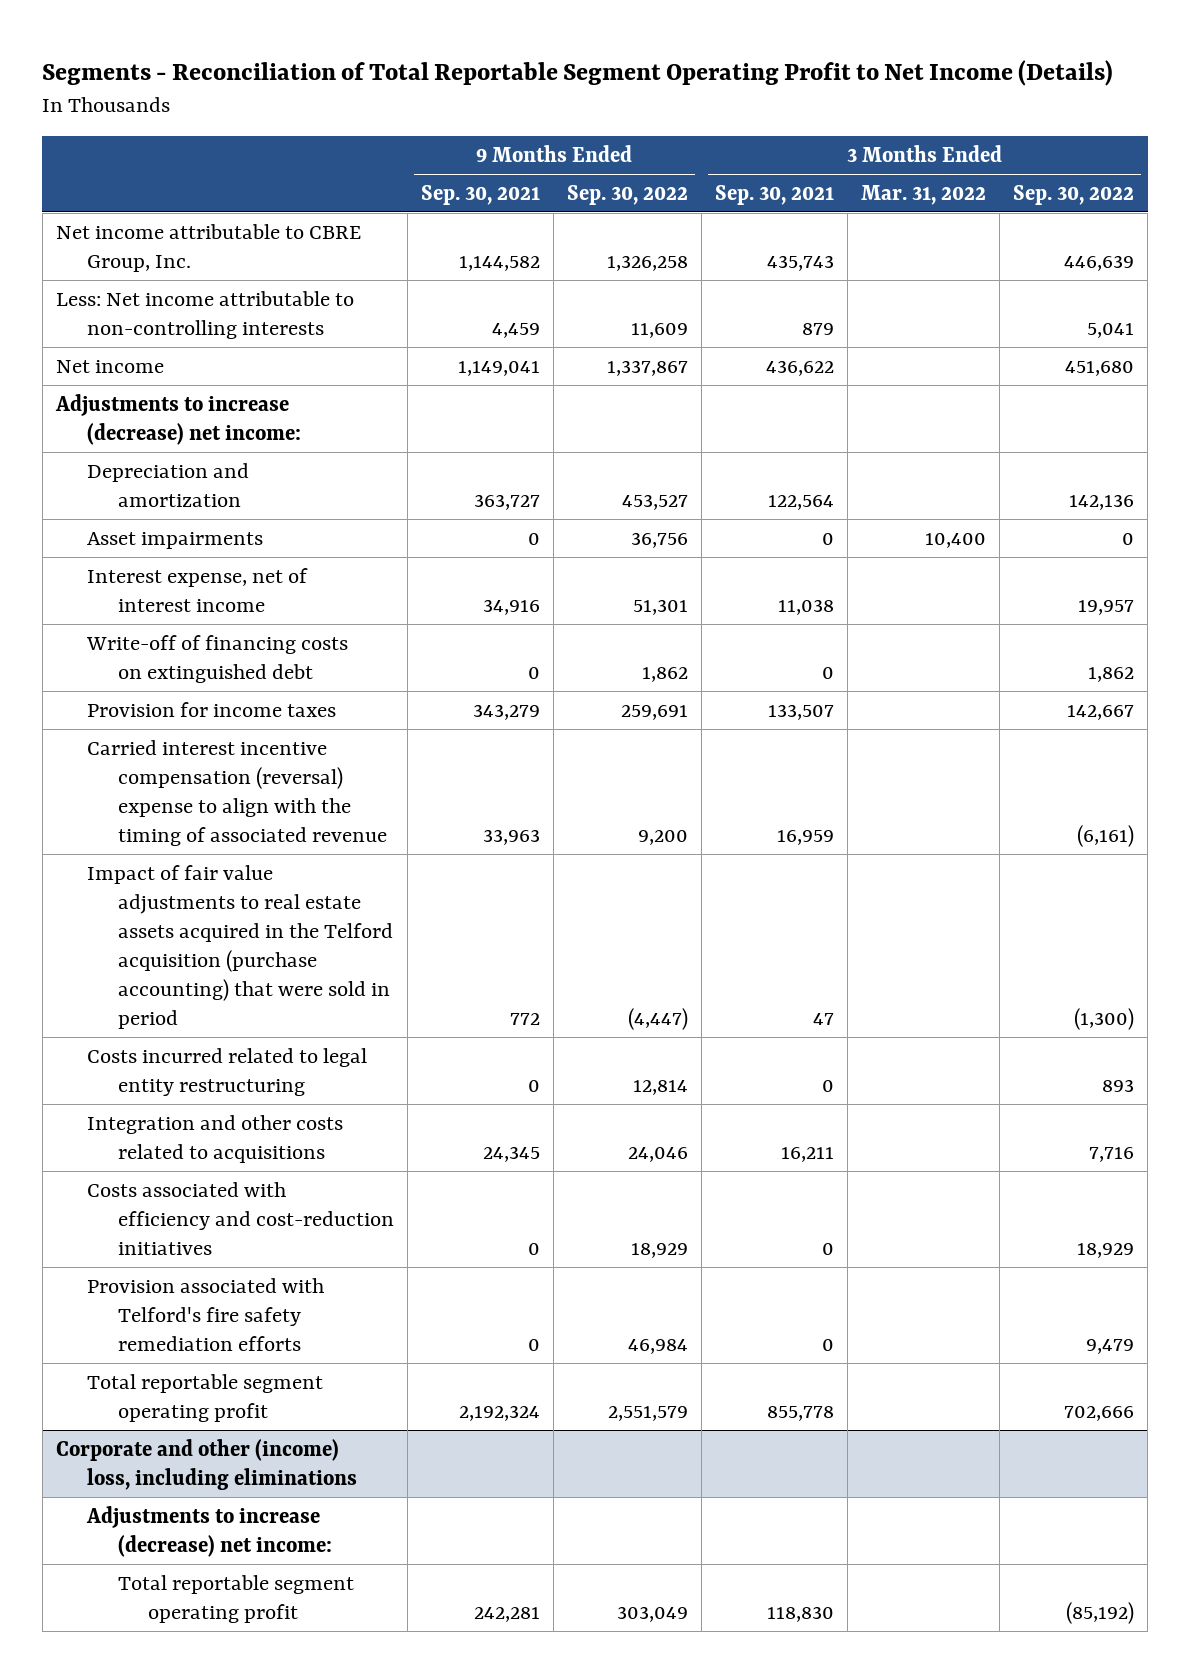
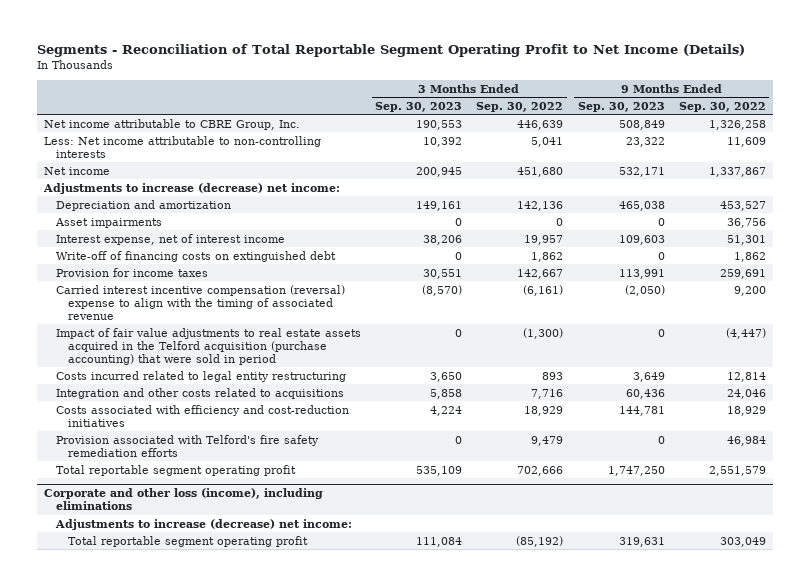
[420,184,540,205] Sep. 30, 2021 -> none
[715,184,835,205] Sep. 30, 2021 -> none
[861,184,987,205] Mar. 31, 2022 -> none
none -> [375,101,463,112] Sep. 30, 2023
none -> [577,101,665,112] Sep. 30, 2023
[55,1438,357,1490] Corporate and other (income) loss, including eliminations -> [44,488,324,511] Corporate and other loss (income), including eliminations

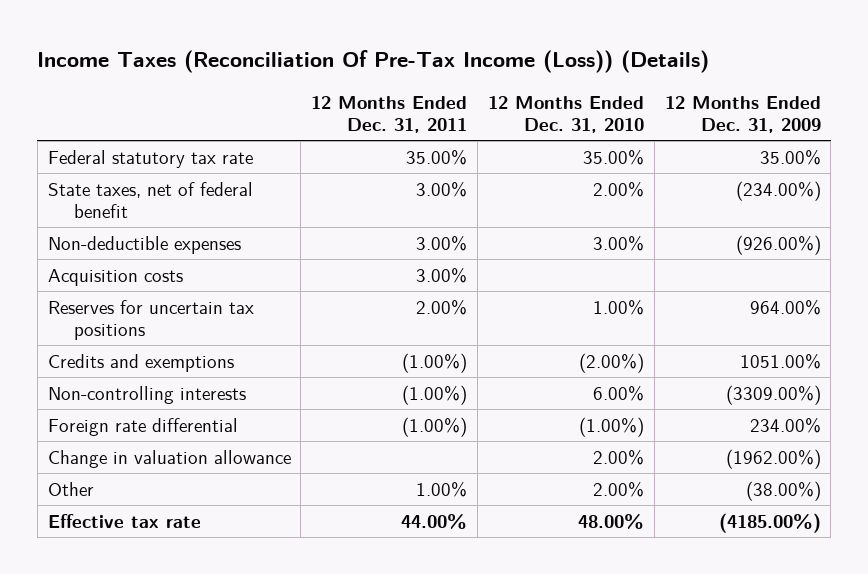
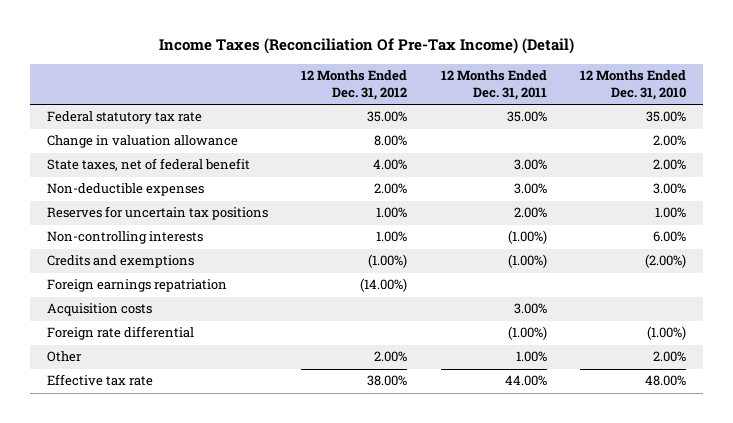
[37,49,710,73] Income Taxes (Reconciliation Of Pre-Tax Income (Loss)) (Details) -> [158,38,574,55] Income Taxes (Reconciliation Of Pre-Tax Income) (Detail)
[664,95,821,133] 12 Months Ended Dec. 31, 2009 -> none
none -> [301,70,408,101] 12 Months Ended Dec. 31, 2012
[47,449,291,468] Change in valuation allowance -> [46,135,238,149] Change in valuation allowance
[47,353,234,372] Credits and exemptions -> [46,255,194,269] Credits and exemptions
none -> [46,279,227,293] Foreign earnings repatriation
[47,268,183,286] Acquisition costs -> [46,303,152,317] Acquisition costs

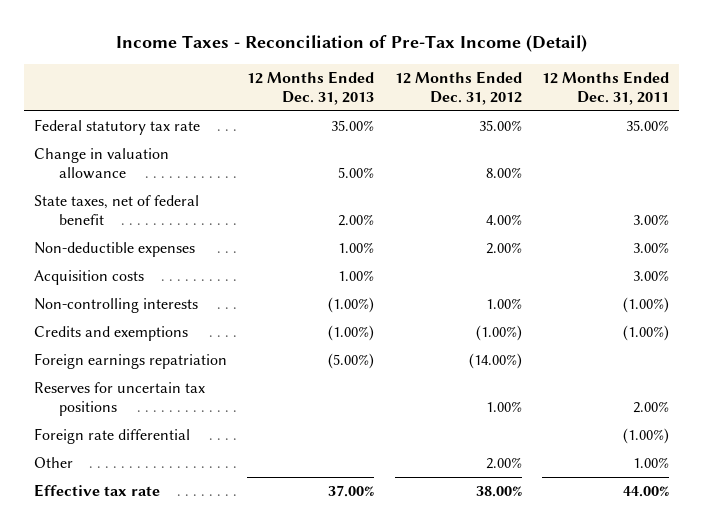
[158,38,574,55] Income Taxes (Reconciliation Of Pre-Tax Income) (Detail) -> [115,35,587,53] Income Taxes - Reconciliation of Pre-Tax Income (Detail)
[580,70,687,101] 12 Months Ended Dec. 31, 2010 -> none
none -> [247,71,375,105] 12 Months Ended Dec. 31, 2013
[46,303,152,317] Acquisition costs -> [33,270,144,286] Acquisition costs
[46,206,268,221] Reserves for uncertain tax positions -> [33,382,205,416] Reserves for uncertain tax positions

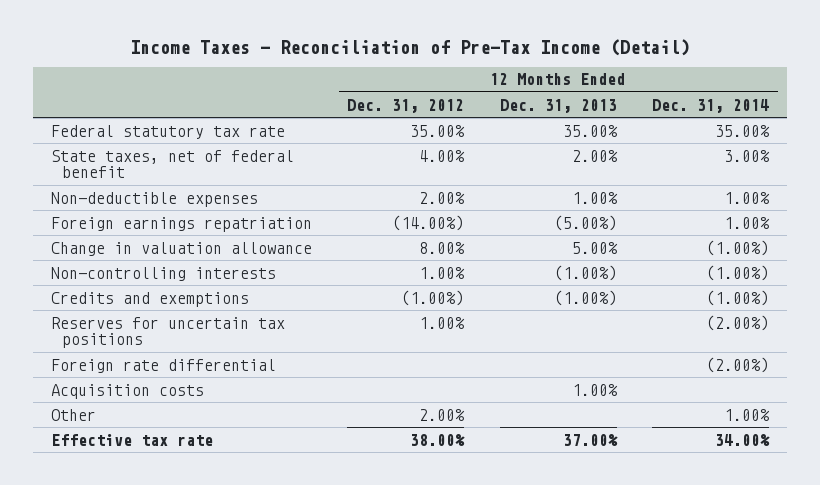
[542,71,670,105] 12 Months Ended Dec. 31, 2011 -> none
none -> [651,98,769,113] Dec. 31, 2014
[33,353,227,370] Foreign earnings repatriation -> [51,216,313,232] Foreign earnings repatriation
[33,148,169,179] Change in valuation allowance -> [51,241,313,256] Change in valuation allowance
[33,270,144,286] Acquisition costs -> [51,383,205,399] Acquisition costs

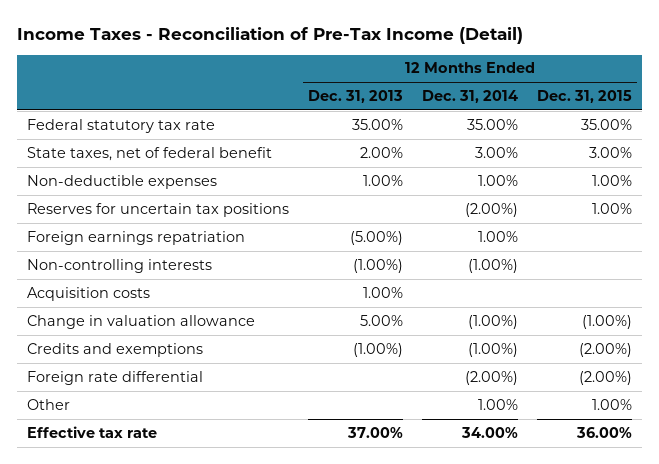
[347,98,465,113] Dec. 31, 2012 -> none
none -> [537,90,633,104] Dec. 31, 2015
[51,316,286,349] Reserves for uncertain tax positions -> [26,202,289,217] Reserves for uncertain tax positions
[51,383,205,399] Acquisition costs -> [26,286,150,301] Acquisition costs
[51,241,313,256] Change in valuation allowance -> [26,314,255,329] Change in valuation allowance

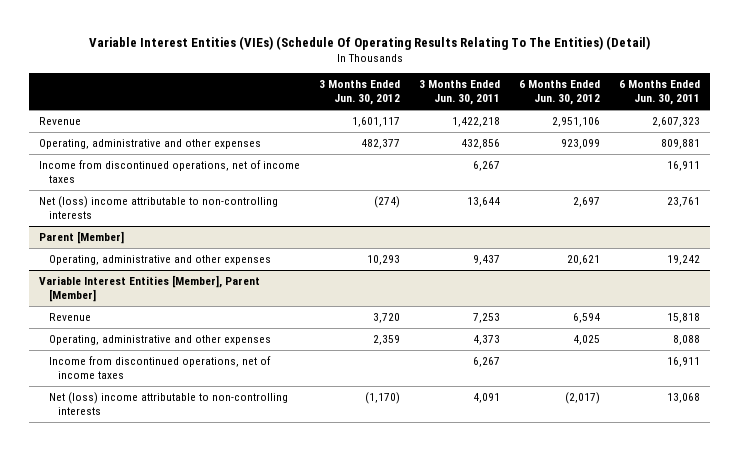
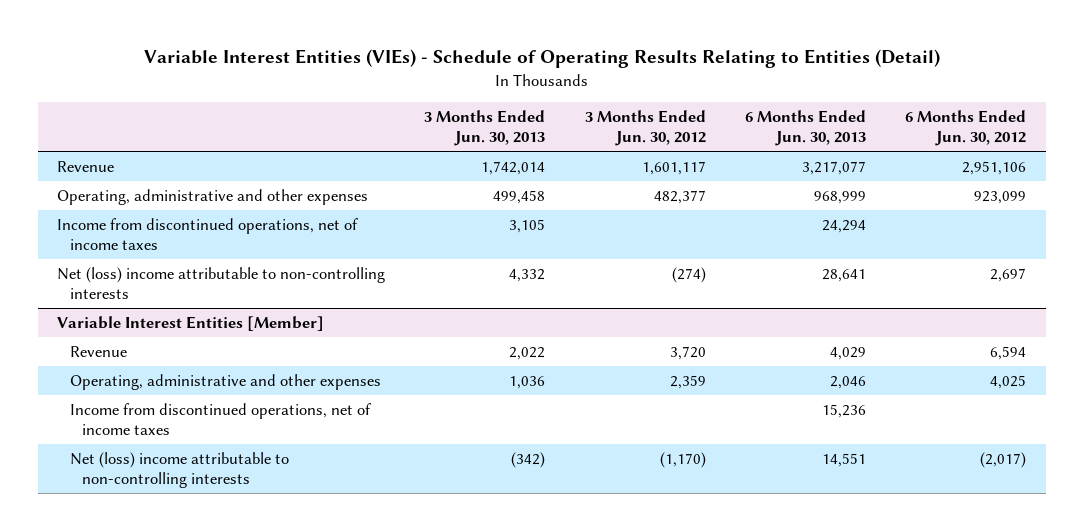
[88,35,650,50] Variable Interest Entities (VIEs) (Schedule Of Operating Results Relating To The Entities) (Detail) -> [143,49,940,69] Variable Interest Entities (VIEs) - Schedule of Operating Results Relating to Entities (Detail)
[419,80,501,106] 3 Months Ended Jun. 30, 2011 -> none
[619,80,701,106] 6 Months Ended Jun. 30, 2011 -> none
none -> [424,110,546,147] 3 Months Ended Jun. 30, 2013
none -> [744,110,866,147] 6 Months Ended Jun. 30, 2013
[38,230,124,244] Parent [Member] -> none
[48,254,271,265] Operating, administrative and other expenses -> none
[38,274,260,302] Variable Interest Entities [Member], Parent [Member] -> [57,315,325,331] Variable Interest Entities [Member]

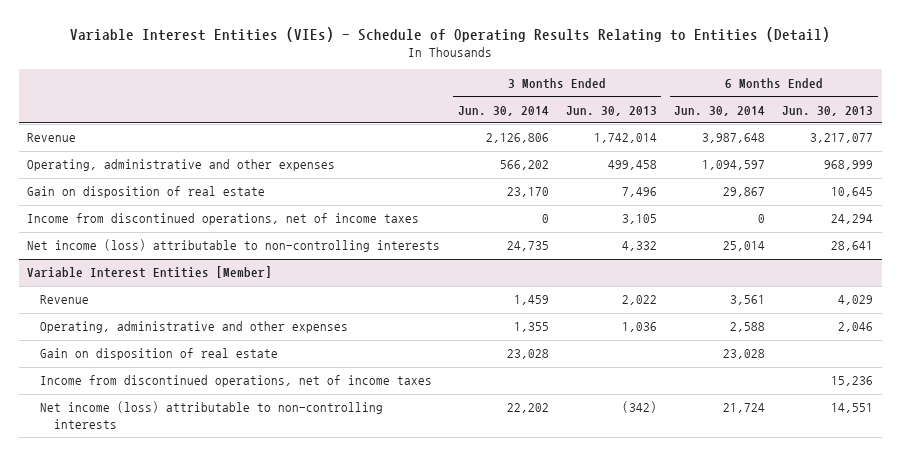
[584,110,706,147] 3 Months Ended Jun. 30, 2012 -> none
[904,110,1026,147] 6 Months Ended Jun. 30, 2012 -> none
none -> [457,105,549,116] Jun. 30, 2014
none -> [674,105,766,116] Jun. 30, 2014
none -> [27,186,266,199] Gain on disposition of real estate
[57,266,386,299] Net (loss) income attributable to non-controlling interests -> [27,239,441,253] Net income (loss) attributable to non-controlling interests
none -> [40,348,279,361] Gain on disposition of real estate
[69,451,289,488] Net (loss) income attributable to non-controlling interests -> [40,401,384,430] Net income (loss) attributable to non-controlling interests

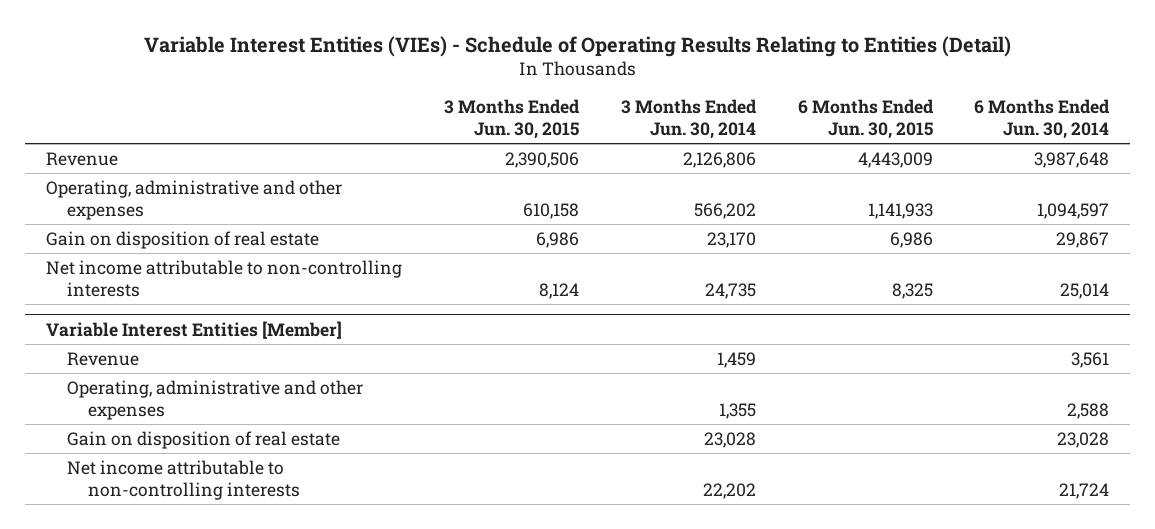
[565,105,657,116] Jun. 30, 2013 -> none
[782,105,874,116] Jun. 30, 2013 -> none
none -> [443,99,580,139] 3 Months Ended Jun. 30, 2015
none -> [797,99,934,139] 6 Months Ended Jun. 30, 2015
[27,213,420,226] Income from discontinued operations, net of income taxes -> none
[27,239,441,253] Net income (loss) attributable to non-controlling interests -> [45,259,402,297] Net income attributable to non-controlling interests
[40,375,433,388] Income from discontinued operations, net of income taxes -> none
[40,401,384,430] Net income (loss) attributable to non-controlling interests -> [66,459,300,500] Net income attributable to non-controlling interests

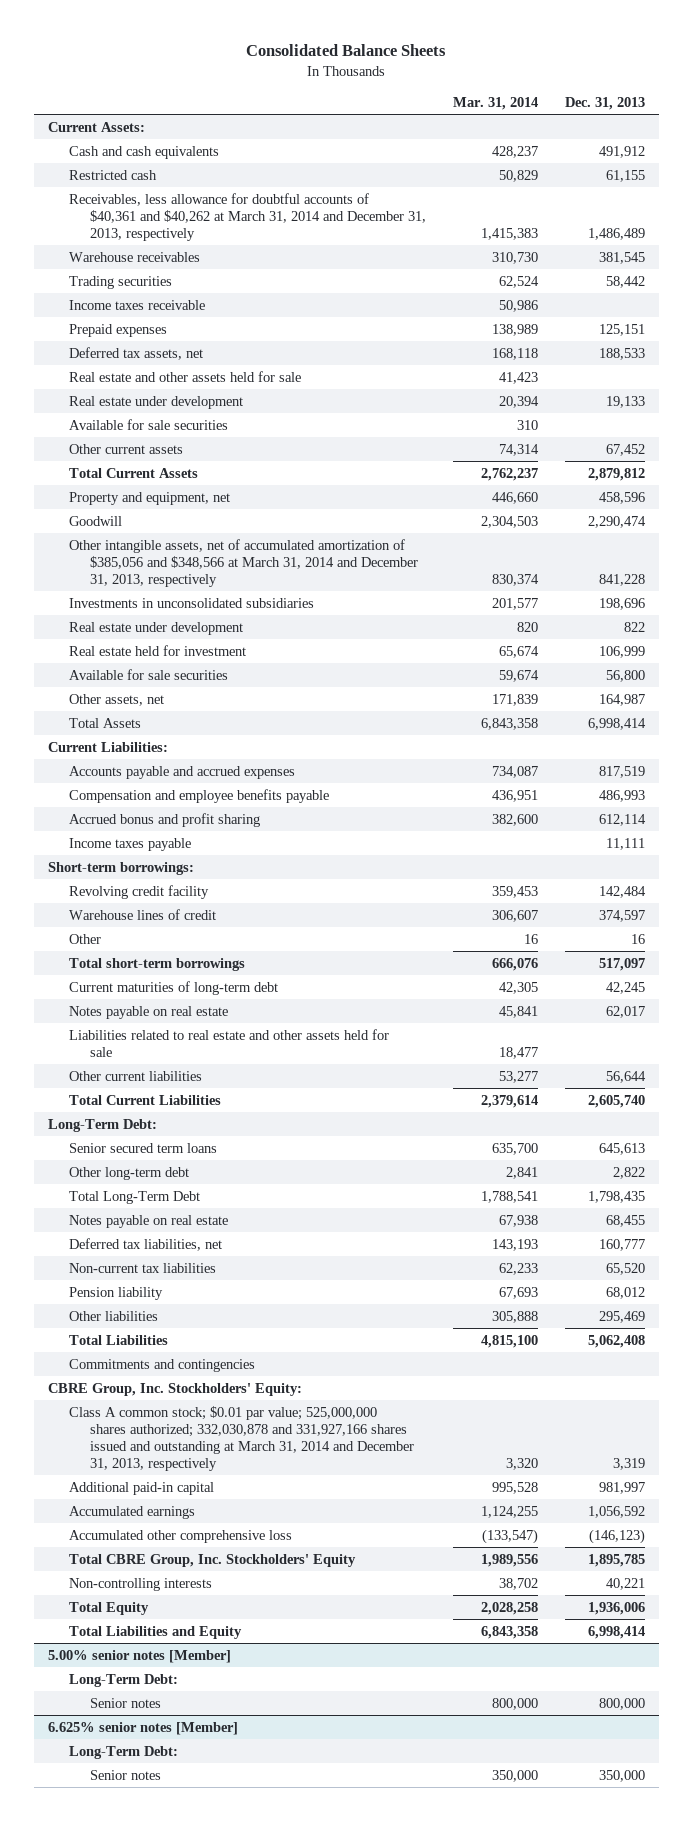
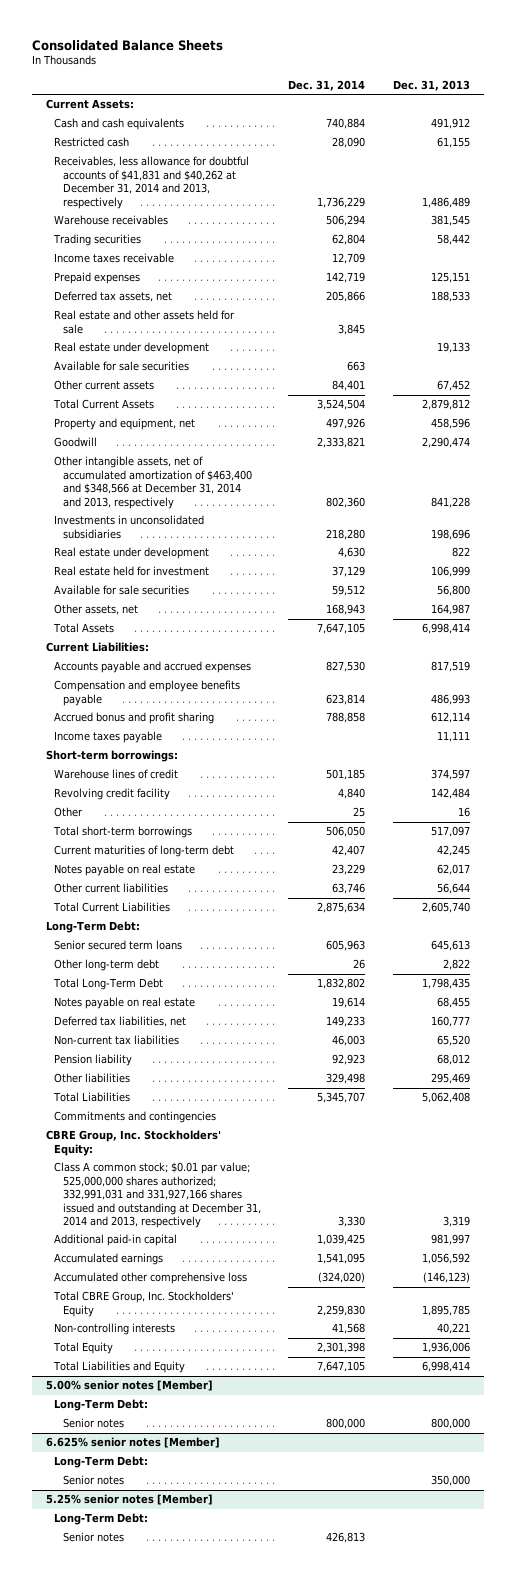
[452,96,538,110] Mar. 31, 2014 -> none
none -> [288,79,366,91] Dec. 31, 2014
[68,192,426,241] Receivables, less allowance for doubtful accounts of $40,361 and $40,262 at March 31, 2014 and December 31, 2013, respectively -> [54,156,250,209] Receivables, less allowance for doubtful accounts of $41,831 and $40,262 at December 31, 2014 and 2013, respectively
[68,538,418,587] Other intangible assets, net of accumulated amortization of $385,056 and $348,566 at March 31, 2014 and December 31, 2013, respectively -> [54,456,252,509] Other intangible assets, net of accumulated amortization of $463,400 and $348,566 at December 31, 2014 and 2013, respectively
[68,884,209,899] Revolving credit facility -> [54,788,171,801] Revolving credit facility
[68,1028,389,1057] Liabilities related to real estate and other assets held for sale -> none
[68,1405,414,1471] Class A common stock; $0.01 par value; 525,000,000 shares authorized; 332,030,878 and 331,927,166 shares issued and outstanding at March 31, 2014 and December 31, 2013, respectively -> [54,1162,261,1228] Class A common stock; $0.01 par value; 525,000,000 shares authorized; 332,991,031 and 331,927,166 shares issued and outstanding at December 31, 2014 and 2013, respectively
none -> [46,1494,214,1506] 5.25% senior notes [Member]
none -> [54,1513,149,1526] Long-Term Debt:
none -> [62,1532,124,1543] Senior notes

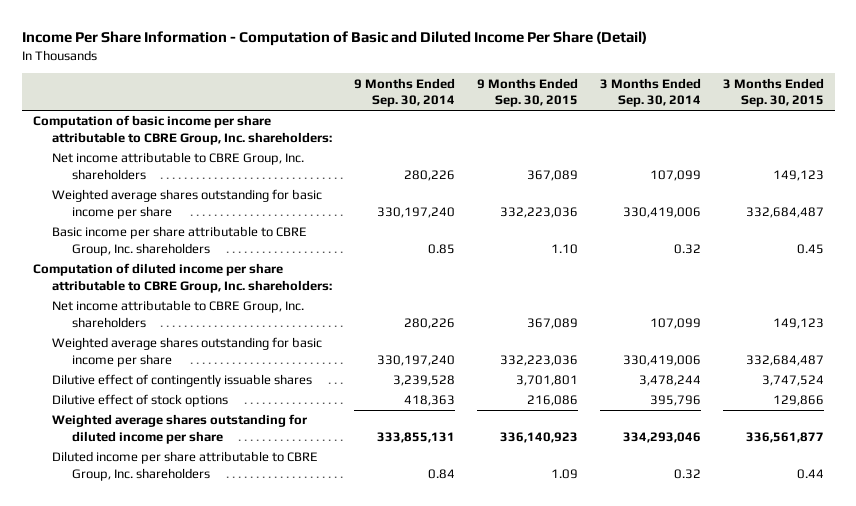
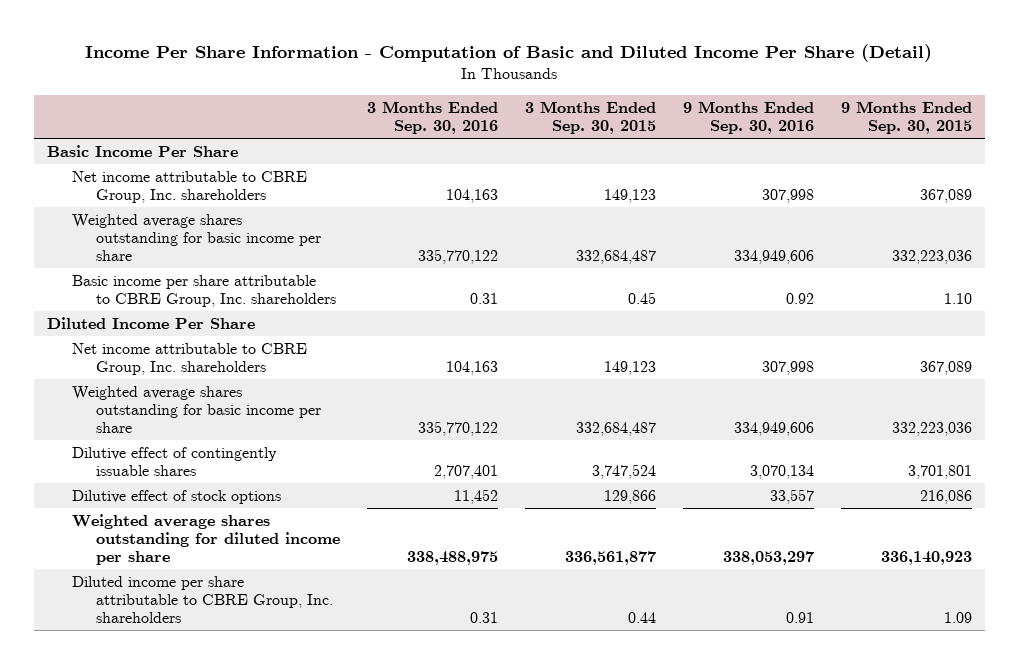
[354,77,456,108] 9 Months Ended Sep. 30, 2014 -> none
[599,77,701,108] 3 Months Ended Sep. 30, 2014 -> none
none -> [367,100,499,134] 3 Months Ended Sep. 30, 2016
none -> [682,100,814,134] 9 Months Ended Sep. 30, 2016
[32,115,333,146] Computation of basic income per share attributable to CBRE Group, Inc. shareholders: -> [47,144,239,157] Basic Income Per Share
[32,263,333,294] Computation of diluted income per share attributable to CBRE Group, Inc. shareholders: -> [47,316,256,329] Diluted Income Per Share

